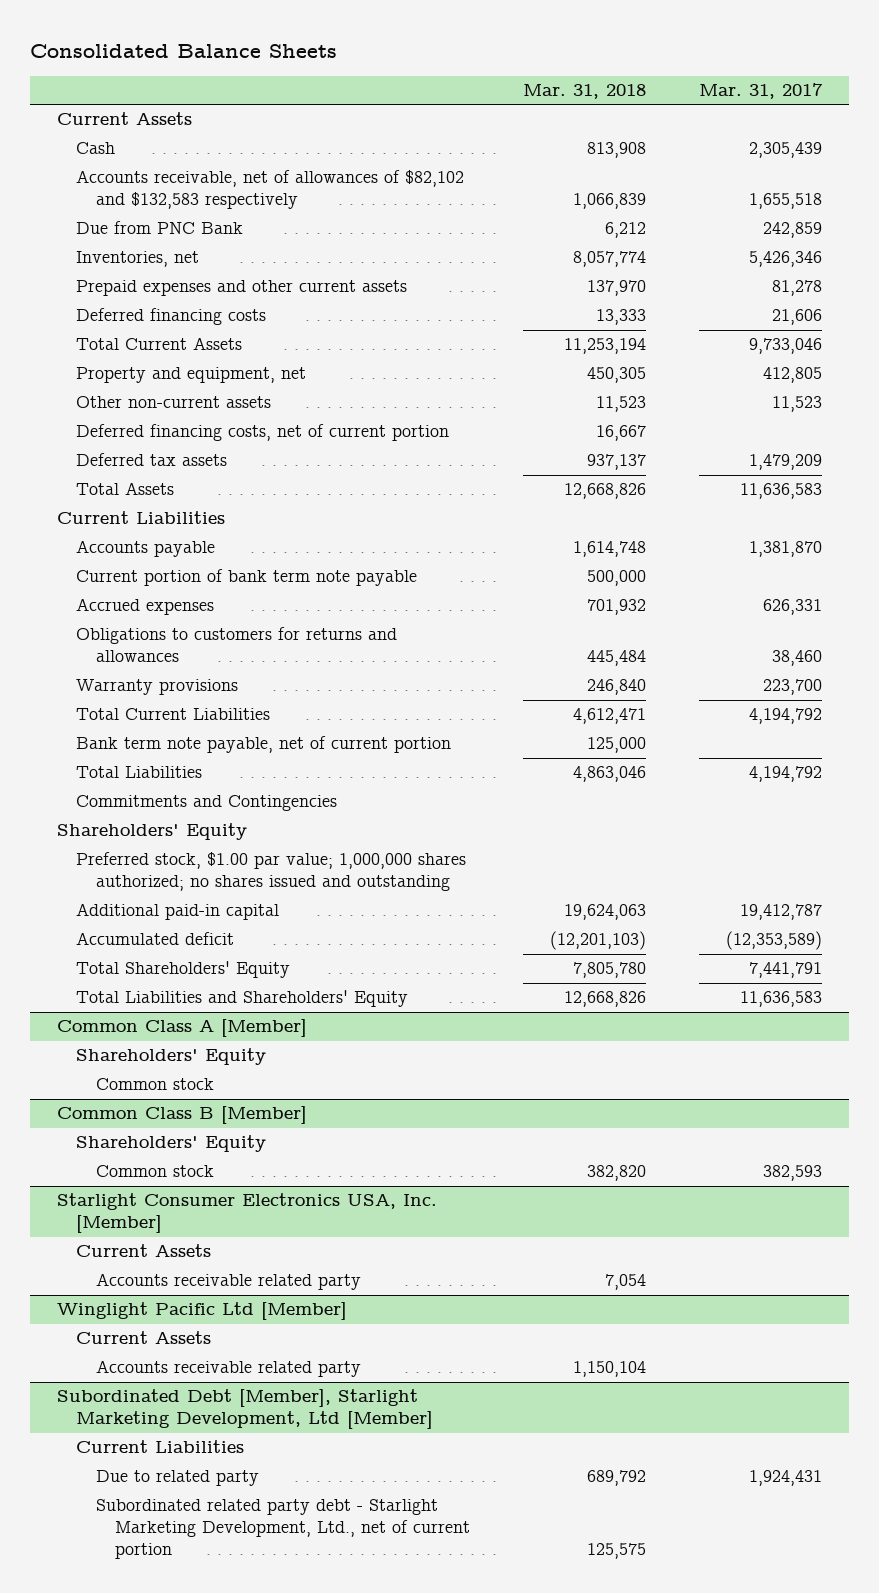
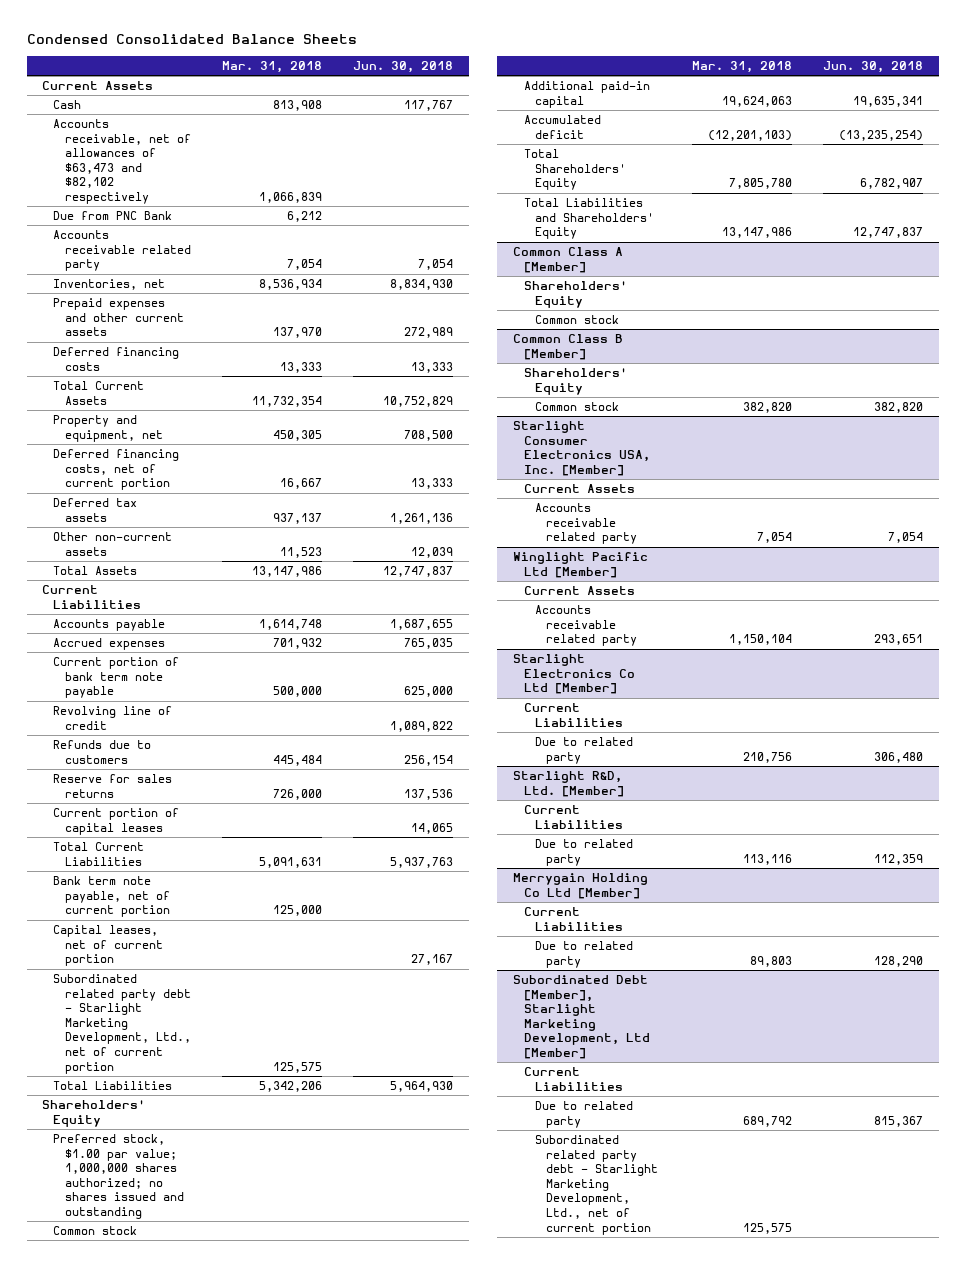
[30,43,338,58] Consolidated Balance Sheets -> [26,34,357,45] Condensed Consolidated Balance Sheets
[699,83,824,100] Mar. 31, 2017 -> none
none -> [353,60,454,73] Jun. 30, 2018
[76,170,465,210] Accounts receivable, net of allowances of $82,102 and $132,583 respectively -> [53,119,191,205] Accounts receivable, net of allowances of $63,473 and $82,102 respectively
none -> [53,230,191,272] Accounts receivable related party
[573,251,647,268] 8,057,774 -> [258,279,322,291] 8,536,934
[564,338,647,355] 11,253,194 -> [251,395,322,407] 11,732,354
[76,396,272,409] Other non-current assets -> [53,532,173,556] Other non-current assets
[564,483,647,500] 12,668,826 -> [251,566,322,578] 13,147,986
[76,679,239,696] Warranty provisions -> none
[76,569,418,587] Current portion of bank term note payable -> [53,657,180,699] Current portion of bank term note payable
none -> [53,706,173,730] Revolving line of credit
[76,627,398,663] Obligations to customers for returns and allowances -> [53,740,152,764] Refunds due to customers
none -> [53,774,173,798] Reserve for sales returns
none -> [53,808,180,835] Current portion of capital leases
[573,708,647,725] 4,612,471 -> [258,856,322,868] 5,091,631
[76,795,338,812] Commitments and Contingencies -> none
none -> [53,925,163,967] Capital leases, net of current portion
none -> [53,974,191,1074] Subordinated related party debt - Starlight Marketing Development, Ltd., net of current portion
[573,766,647,783] 4,863,046 -> [258,1081,322,1093] 5,342,206
none -> [53,1226,138,1236] Common stock
[564,991,647,1008] 12,668,826 -> [722,227,793,239] 13,147,986
none -> [512,654,635,695] Starlight Electronics Co Ltd [Member]
none -> [523,703,624,727] Current Liabilities
none -> [535,737,634,764] Due to related party
none -> [512,771,624,797] Starlight R&D, Ltd. [Member]
none -> [523,805,624,829] Current Liabilities
none -> [535,839,634,866] Due to related party
none -> [512,873,648,899] Merrygain Holding Co Ltd [Member]
none -> [523,907,624,931] Current Liabilities
none -> [535,941,634,968] Due to related party

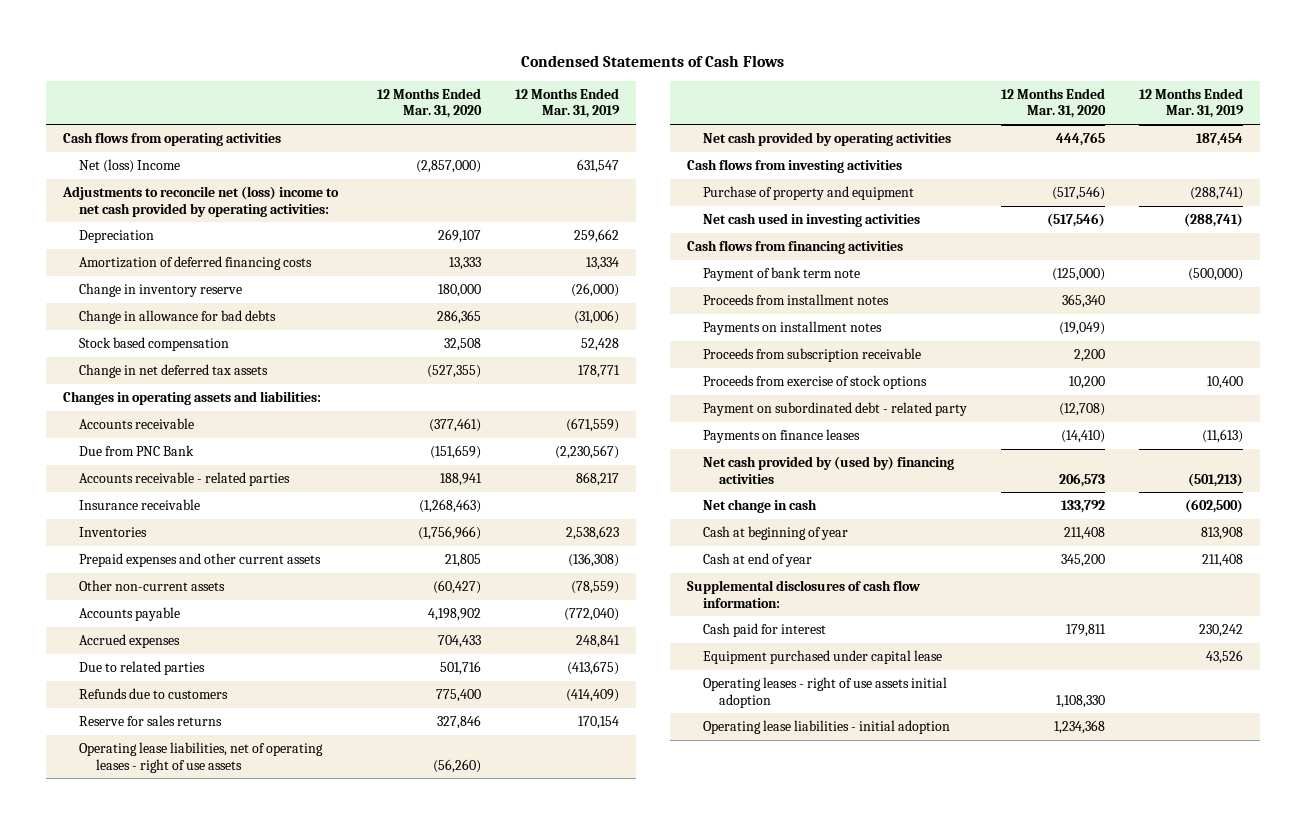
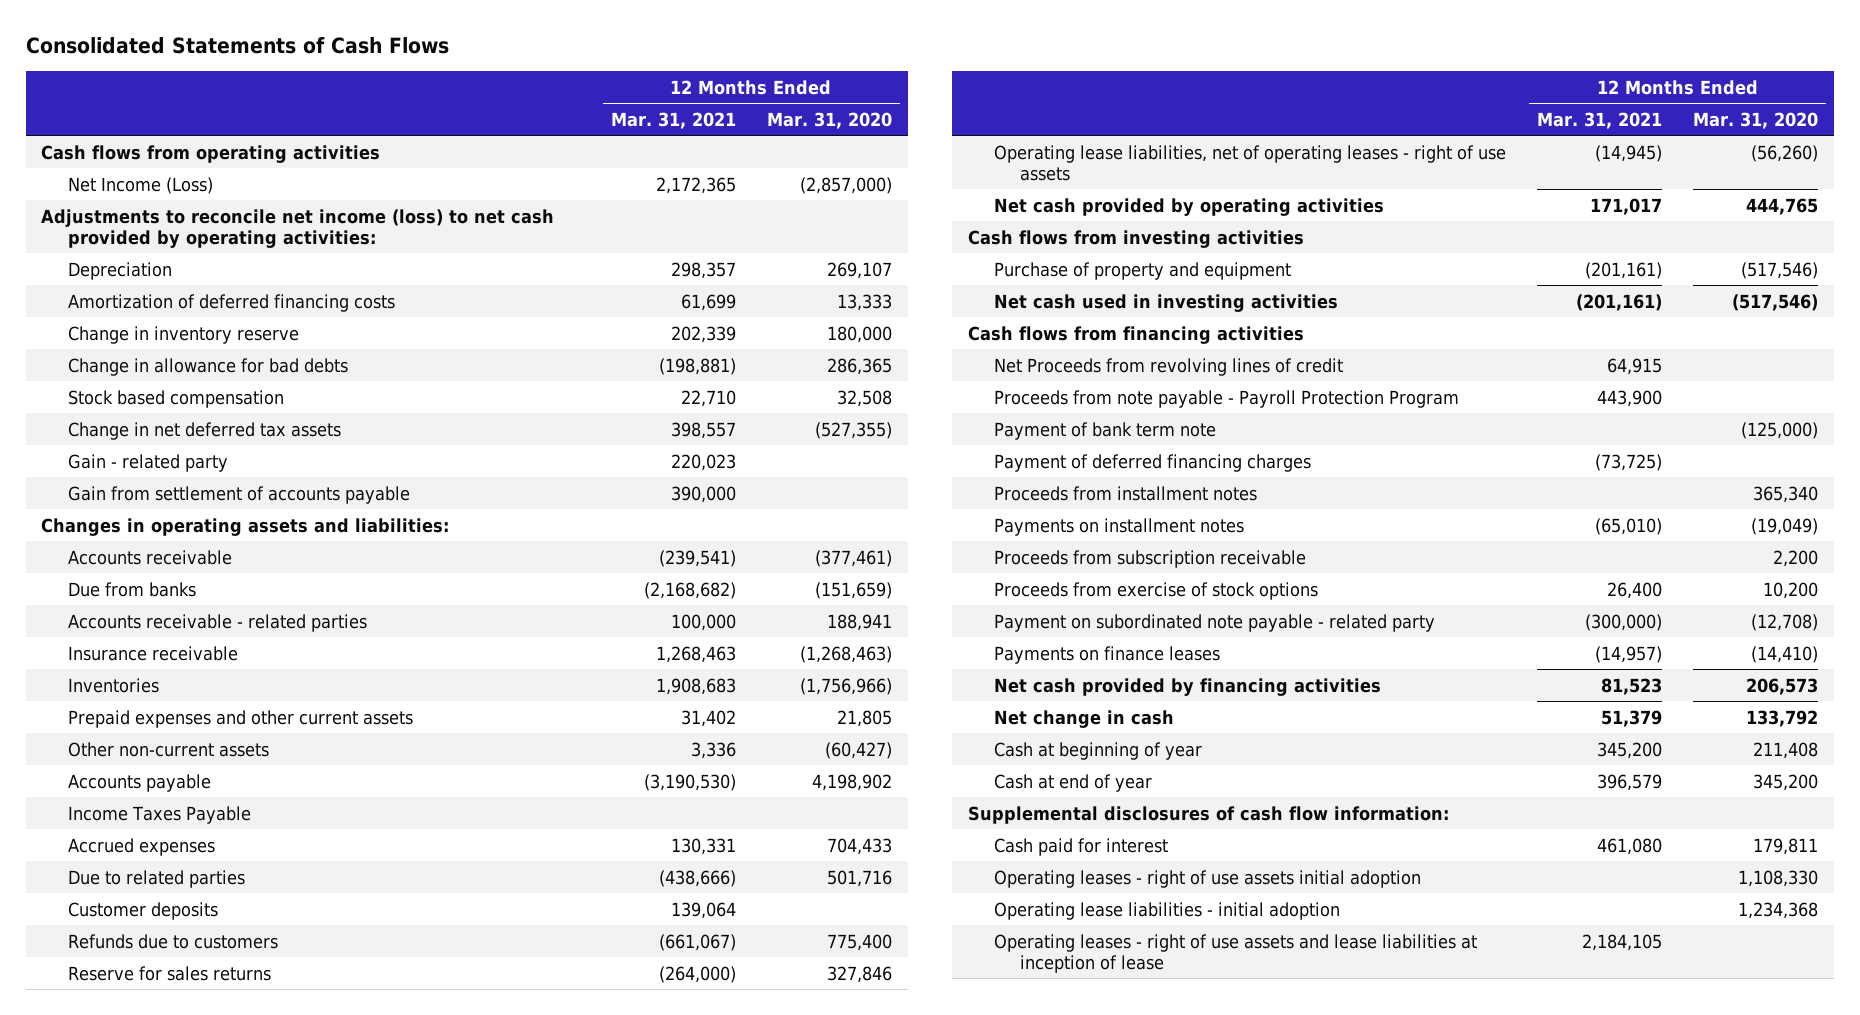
[520,55,784,68] Condensed Statements of Cash Flows -> [25,37,449,55] Consolidated Statements of Cash Flows
[515,87,621,119] 12 Months Ended Mar. 31, 2019 -> none
none -> [610,111,736,129] Mar. 31, 2021
[79,158,181,173] Net (loss) Income -> [67,176,213,194] Net Income (Loss)
[62,185,340,217] Adjustments to reconcile net (loss) income to net cash provided by operating activities: -> [41,208,555,248] Adjustments to reconcile net income (loss) to net cash provided by operating activities:
none -> [67,453,228,472] Gain - related party
none -> [67,485,410,504] Gain from settlement of accounts payable
[79,444,195,456] Due from PNC Bank -> [67,581,196,597] Due from banks
none -> [67,805,251,824] Income Taxes Payable
none -> [67,901,218,920] Customer deposits
none -> [993,357,1343,376] Net Proceeds from revolving lines of credit
none -> [993,389,1459,408] Proceeds from note payable - Payroll Protection Program
none -> [993,453,1311,472] Payment of deferred financing charges
[703,401,968,416] Payment on subordinated debt - related party -> [993,613,1435,632] Payment on subordinated note payable - related party
[703,455,955,484] Net cash provided by (used by) financing activities -> [993,677,1381,696] Net cash provided by financing activities
[703,649,943,664] Equipment purchased under capital lease -> none
none -> [993,933,1477,973] Operating leases - right of use assets and lease liabilities at inception of lease

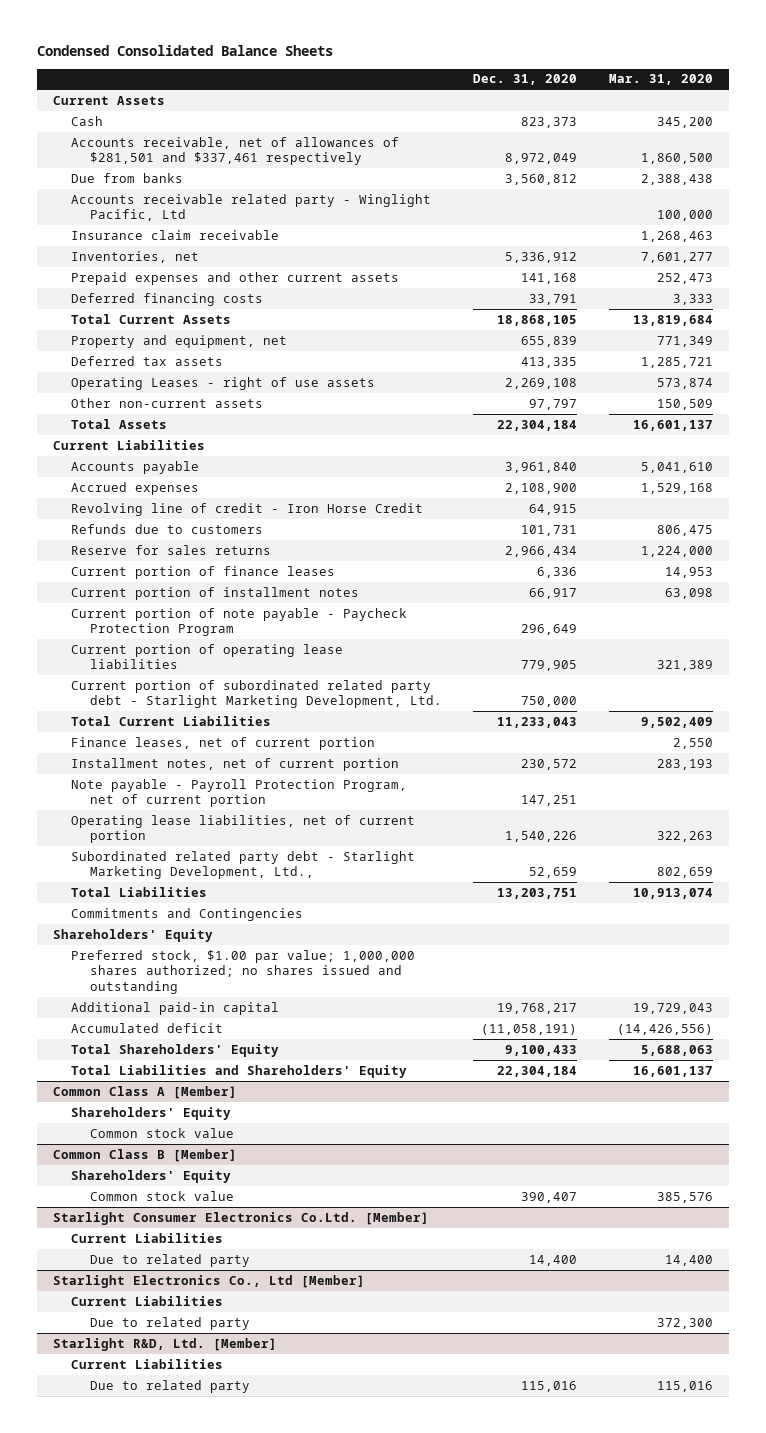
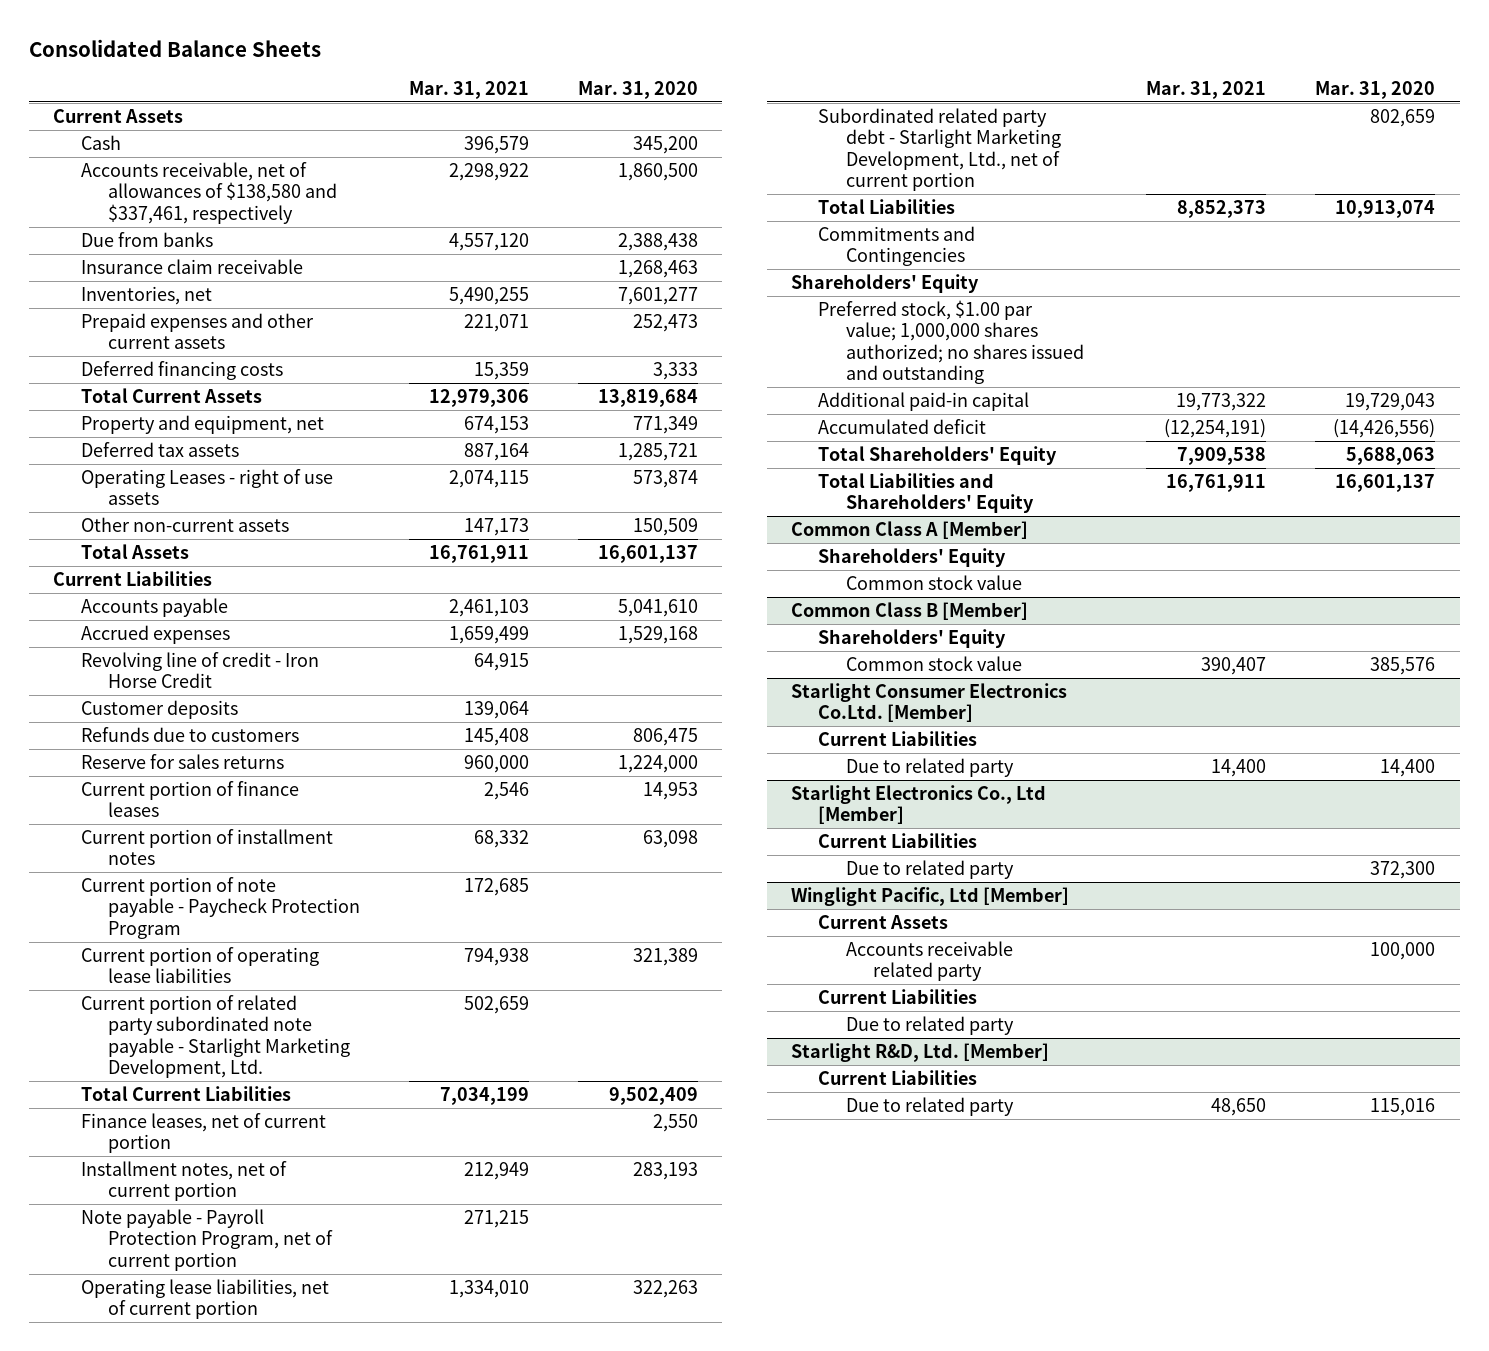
[37,45,334,57] Condensed Consolidated Balance Sheets -> [28,38,321,57] Consolidated Balance Sheets
[473,74,578,86] Dec. 31, 2020 -> none
none -> [408,80,529,99] Mar. 31, 2021
[71,136,400,166] Accounts receivable, net of allowances of $281,501 and $337,461 respectively -> [80,162,337,224] Accounts receivable, net of allowances of $138,580 and $337,461, respectively
[71,193,432,222] Accounts receivable related party - Winglight Pacific, Ltd -> none
none -> [80,700,238,720] Customer deposits
[71,679,442,709] Current portion of subordinated related party debt - Starlight Marketing Development, Ltd. -> [80,995,350,1078] Current portion of related party subordinated note payable - Starlight Marketing Development, Ltd.
[71,850,416,880] Subordinated related party debt - Starlight Marketing Development, Ltd., -> [818,108,1061,191] Subordinated related party debt - Starlight Marketing Development, Ltd., net of current portion
none -> [791,887,1070,907] Winglight Pacific, Ltd [Member]
none -> [818,915,949,930] Current Assets
none -> [845,941,1013,982] Accounts receivable related party
none -> [818,989,978,1005] Current Liabilities
none -> [845,1016,1014,1036] Due to related party

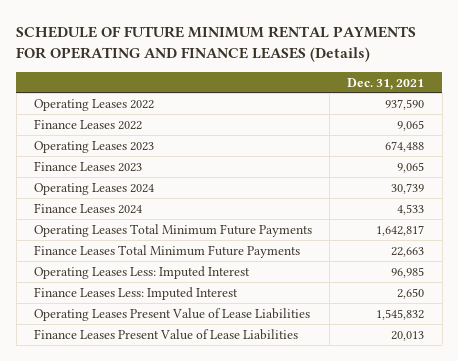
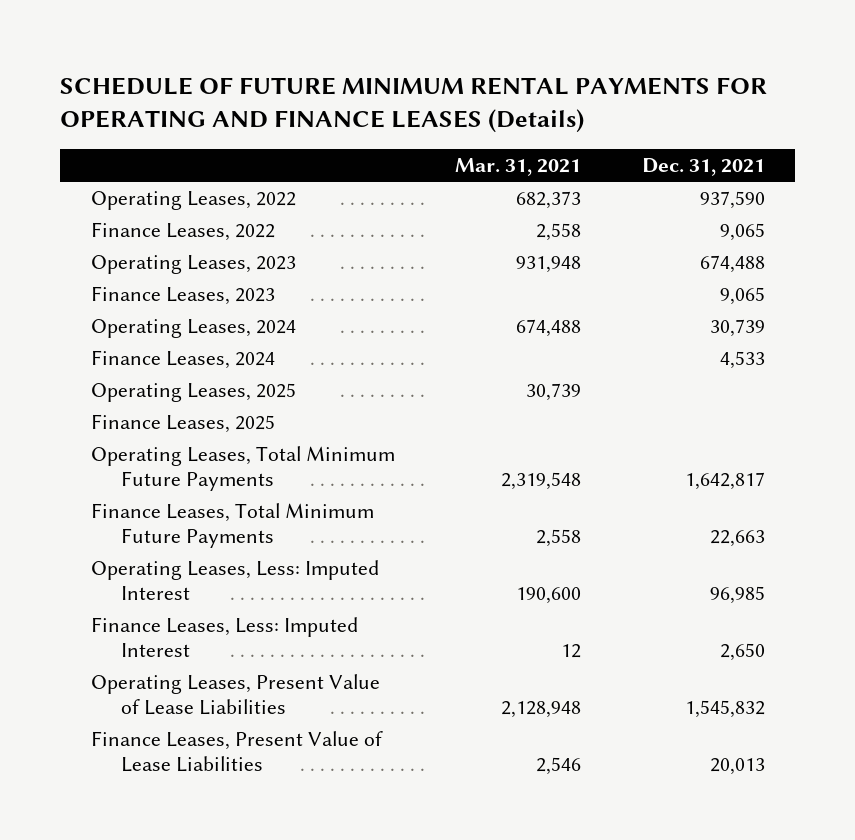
none -> [455,157,582,176] Mar. 31, 2021
[33,98,154,111] Operating Leases 2022 -> [90,191,296,211] Operating Leases, 2022
[33,118,142,130] Finance Leases 2022 -> [90,222,275,242] Finance Leases, 2022
[33,140,154,153] Operating Leases 2023 -> [90,255,296,275] Operating Leases, 2023
[33,160,142,172] Finance Leases 2023 -> [90,286,275,306] Finance Leases, 2023
[33,182,154,195] Operating Leases 2024 -> [90,319,296,339] Operating Leases, 2024
[33,202,142,214] Finance Leases 2024 -> [90,350,275,370] Finance Leases, 2024
none -> [90,383,296,403] Operating Leases, 2025
none -> [90,414,275,434] Finance Leases, 2025
[33,223,312,237] Operating Leases Total Minimum Future Payments -> [90,446,395,492] Operating Leases, Total Minimum Future Payments
[33,244,300,258] Finance Leases Total Minimum Future Payments -> [90,503,374,549] Finance Leases, Total Minimum Future Payments
[33,265,250,279] Operating Leases Less: Imputed Interest -> [90,560,379,601] Operating Leases, Less: Imputed Interest
[33,286,238,300] Finance Leases Less: Imputed Interest -> [90,617,358,658] Finance Leases, Less: Imputed Interest
[33,307,310,321] Operating Leases Present Value of Lease Liabilities -> [90,674,380,716] Operating Leases, Present Value of Lease Liabilities
[33,328,298,340] Finance Leases Present Value of Lease Liabilities -> [90,731,383,773] Finance Leases, Present Value of Lease Liabilities

